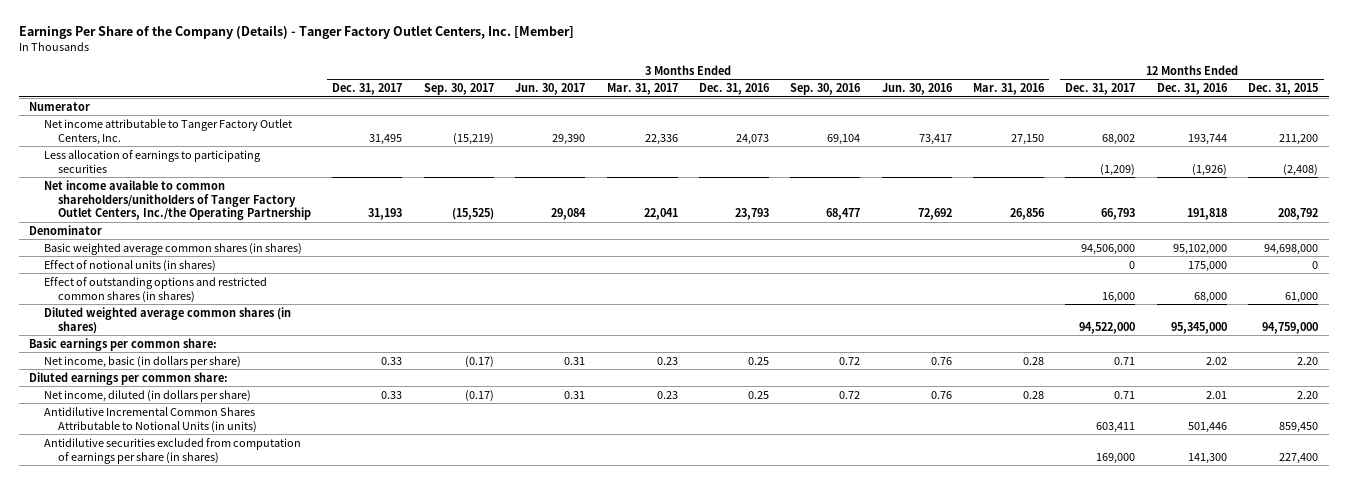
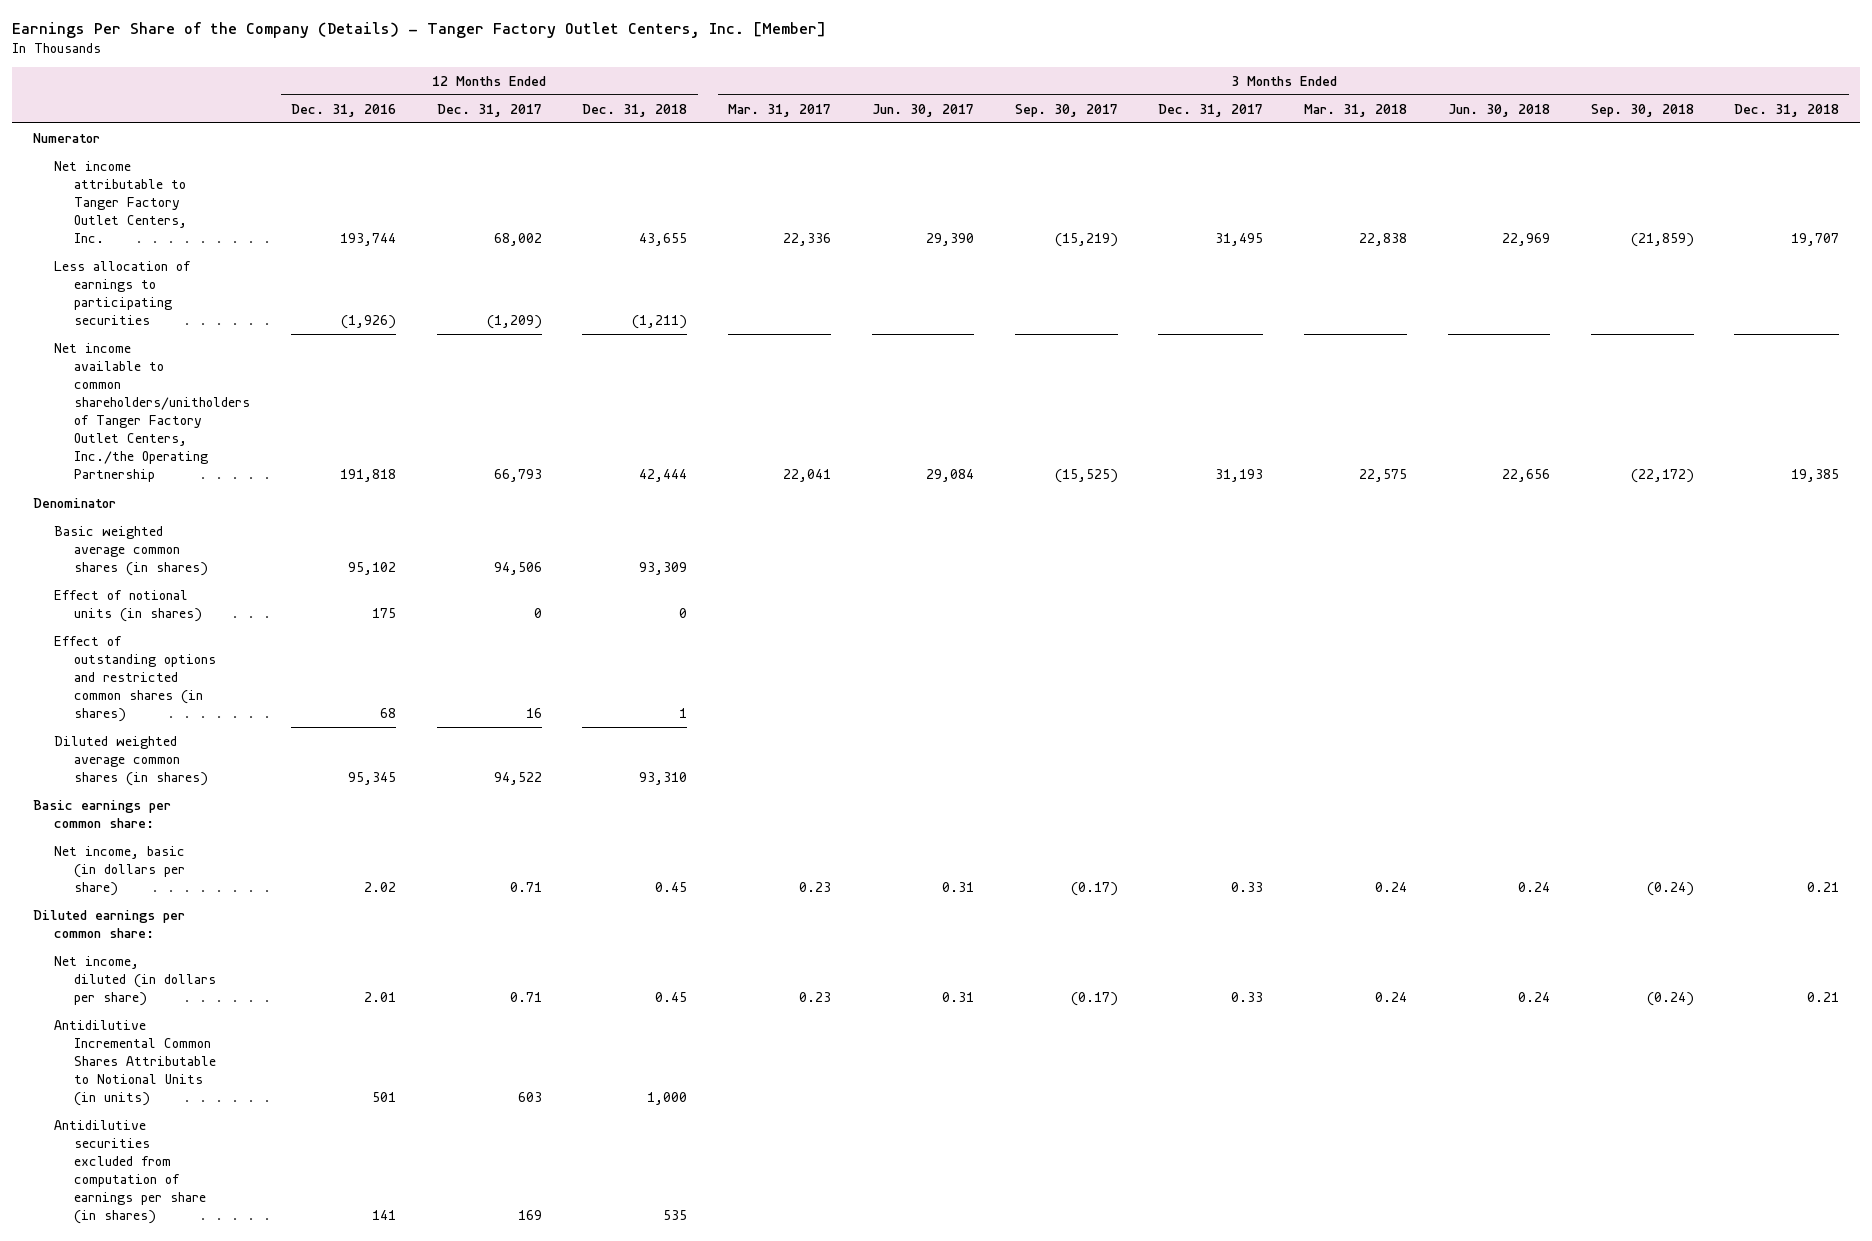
[698,83,770,96] Dec. 31, 2016 -> none
[790,83,862,96] Sep. 30, 2016 -> none
[881,83,953,96] Jun. 30, 2016 -> none
[973,83,1046,96] Mar. 31, 2016 -> none
[1248,83,1319,96] Dec. 31, 2015 -> none
none -> [582,103,688,117] Dec. 31, 2018
none -> [1304,103,1408,117] Mar. 31, 2018
none -> [1447,103,1550,117] Jun. 30, 2018
none -> [1590,103,1694,117] Sep. 30, 2018
none -> [1734,103,1840,117] Dec. 31, 2018
[1081,243,1136,255] 94,506,000 -> [493,561,542,575] 94,506
[1172,243,1227,255] 95,102,000 -> [347,561,396,575] 95,102
[1187,260,1227,272] 175,000 -> [371,607,396,618] 175
[1102,291,1136,303] 16,000 -> [525,708,542,719] 16
[1193,291,1227,303] 68,000 -> [379,708,396,719] 68
[1079,321,1136,334] 94,522,000 -> [493,771,542,785] 94,522
[1170,321,1227,334] 95,345,000 -> [347,771,396,785] 95,345
[1096,421,1136,433] 603,411 -> [517,1092,542,1103] 603
[1187,421,1227,433] 501,446 -> [371,1092,396,1103] 501
[1096,452,1136,464] 169,000 -> [517,1210,542,1221] 169
[1187,452,1227,464] 141,300 -> [371,1210,396,1221] 141

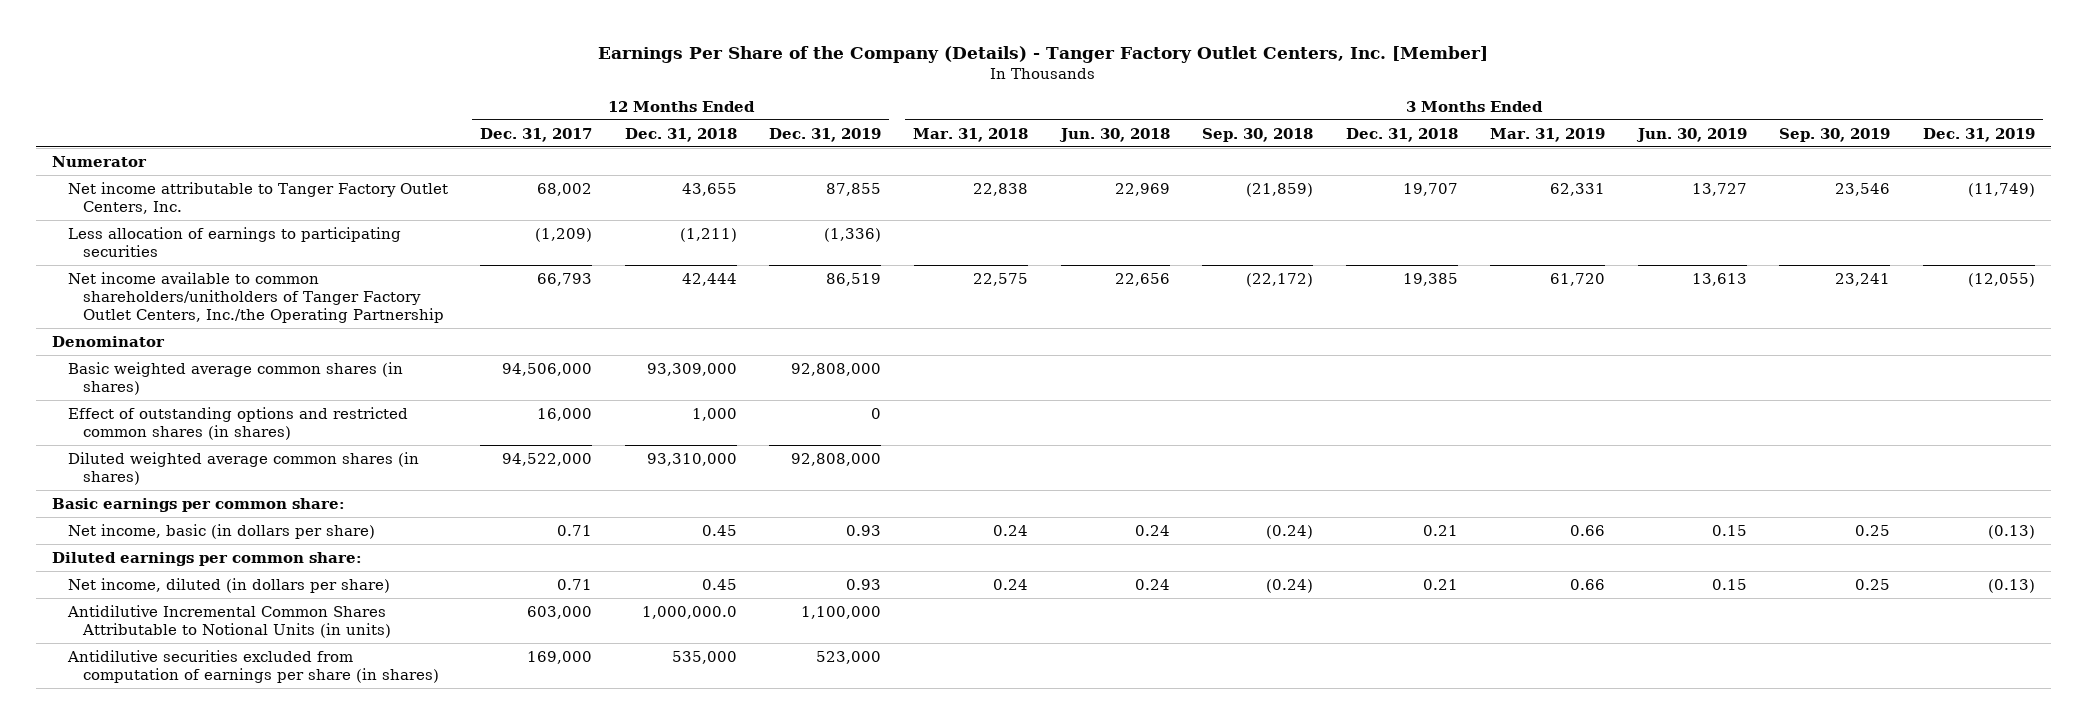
[290,103,396,117] Dec. 31, 2016 -> none
[728,103,832,117] Mar. 31, 2017 -> none
[871,103,974,117] Jun. 30, 2017 -> none
[1014,103,1118,117] Sep. 30, 2017 -> none
[1158,103,1264,117] Dec. 31, 2017 -> none
none -> [769,127,882,142] Dec. 31, 2019
none -> [1490,127,1606,142] Mar. 31, 2019
none -> [1635,127,1747,142] Jun. 30, 2019
none -> [1779,127,1891,142] Sep. 30, 2019
none -> [1922,127,2035,142] Dec. 31, 2019
[53,589,203,622] Effect of notional units (in shares) -> none
[493,561,542,575] 94,506 -> [502,362,593,376] 94,506,000
[639,561,688,575] 93,309 -> [646,362,737,376] 93,309,000
[525,708,542,719] 16 -> [537,407,593,421] 16,000
[679,708,688,719] 1 -> [691,407,737,421] 1,000
[493,771,542,785] 94,522 -> [502,452,593,466] 94,522,000
[639,771,688,785] 93,310 -> [646,452,737,466] 93,310,000
[517,1092,542,1103] 603 -> [527,605,593,619] 603,000
[647,1092,688,1106] 1,000 -> [641,605,737,619] 1,000,000.0
[517,1210,542,1221] 169 -> [527,650,593,664] 169,000
[663,1210,688,1221] 535 -> [671,650,737,664] 535,000

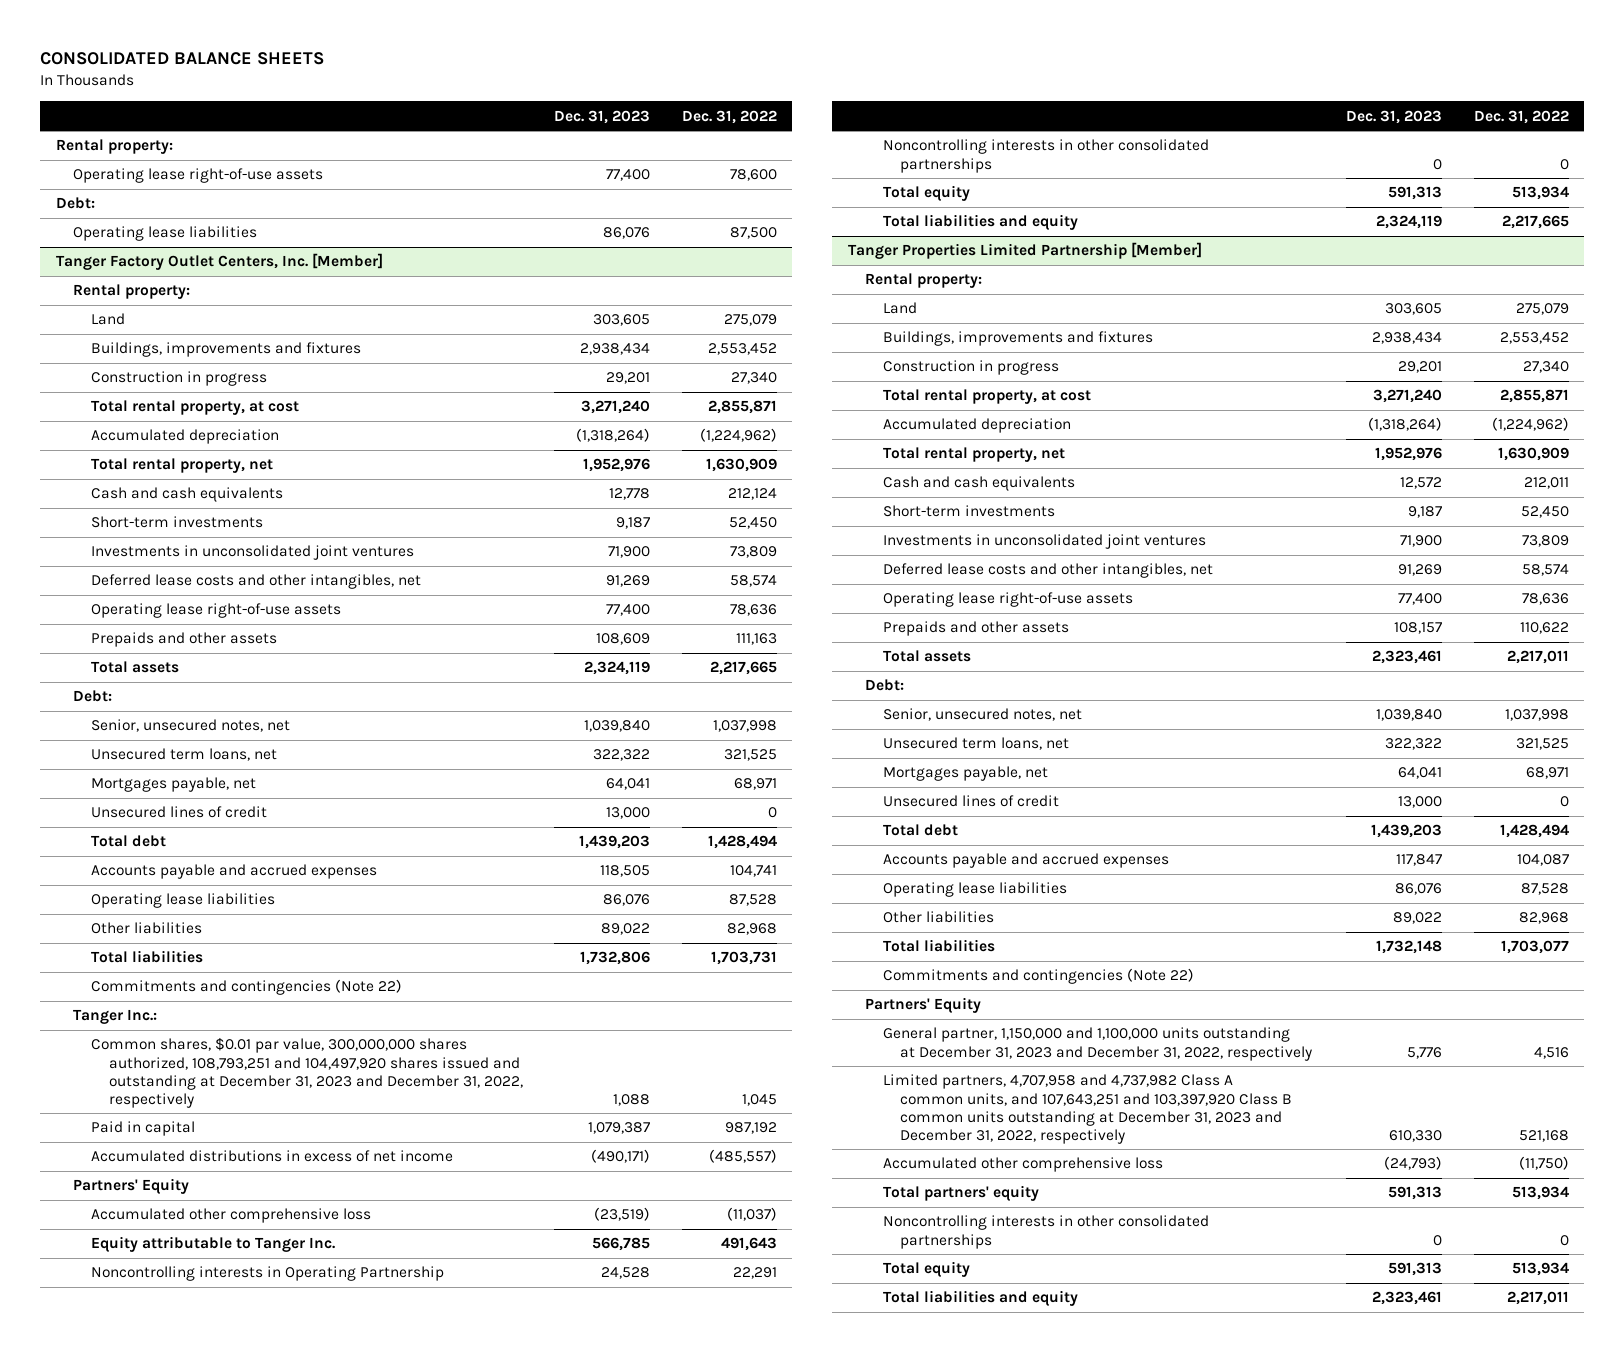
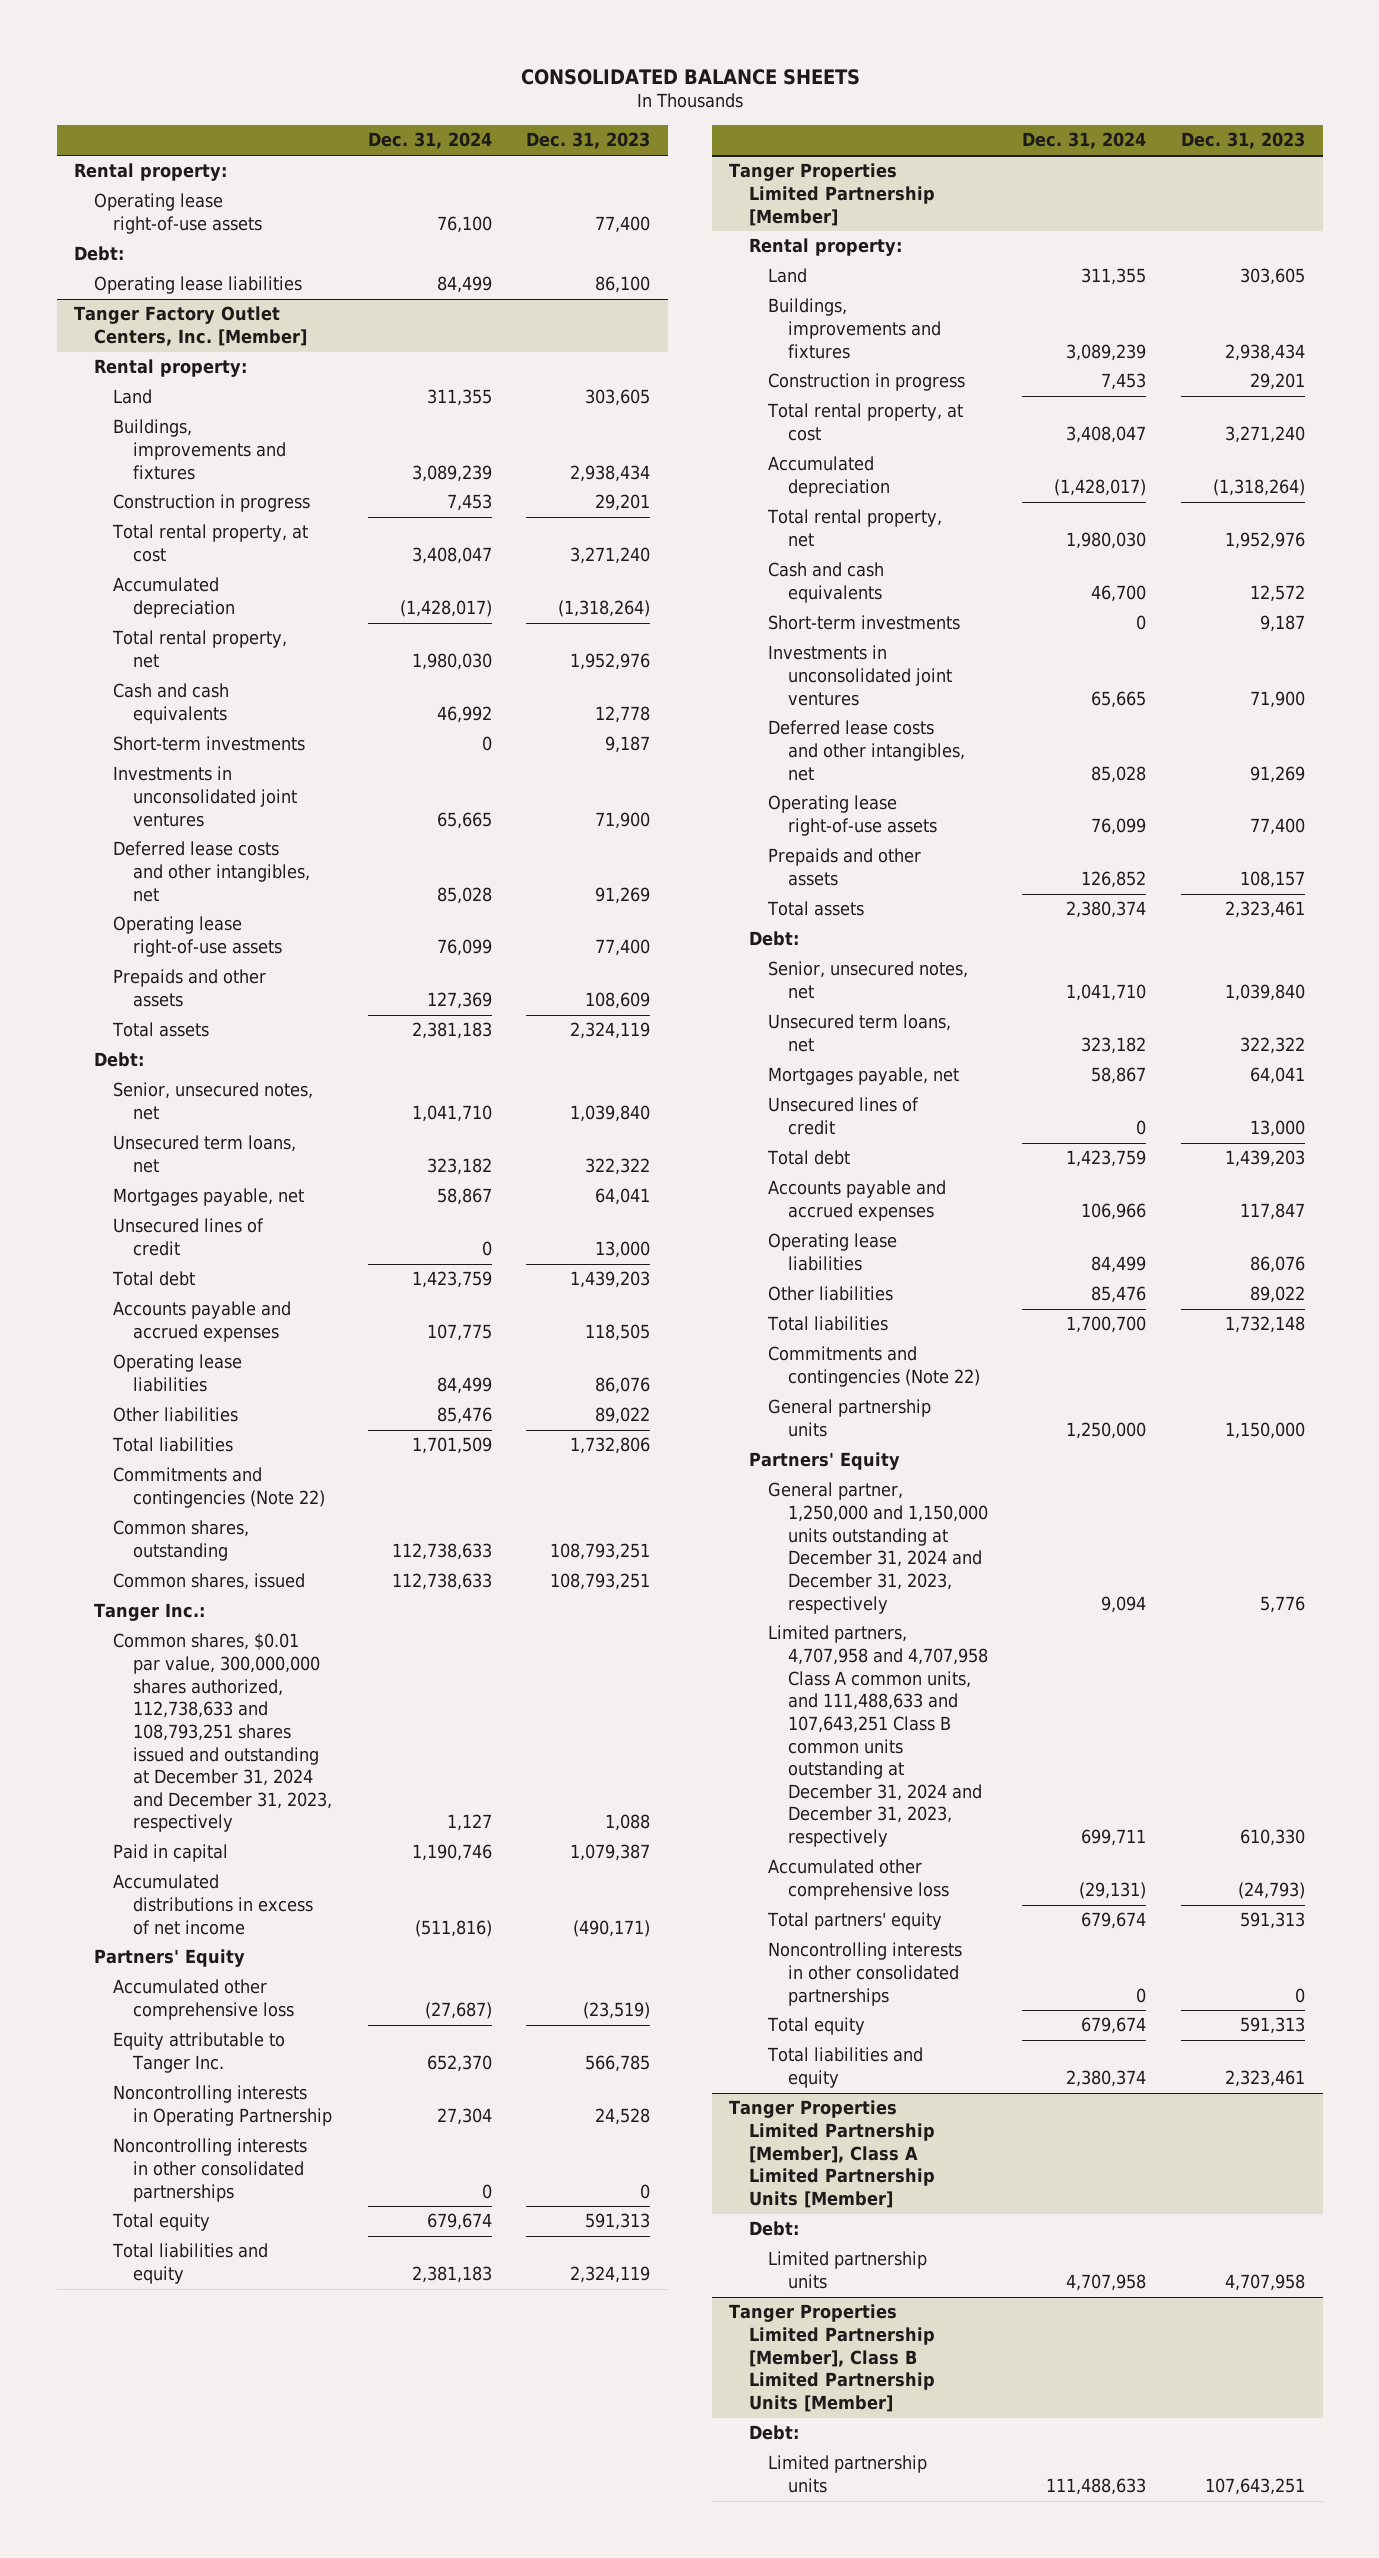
[681,109,777,124] Dec. 31, 2022 -> none
none -> [367,132,492,150] Dec. 31, 2024
[603,227,651,240] 86,076 -> [595,276,651,294] 86,100
none -> [113,1520,250,1562] Common shares, outstanding
none -> [113,1573,306,1591] Common shares, issued
[90,1037,523,1108] Common shares, $0.01 par value, 300,000,000 shares authorized, 108,793,251 and 104,497,920 shares issued and outstanding at December 31, 2023 and December 31, 2022, respectively -> [113,1633,332,1833] Common shares, $0.01 par value, 300,000,000 shares authorized, 112,738,633 and 108,793,251 shares issued and outstanding at December 31, 2024 and December 31, 2023, respectively
none -> [768,1399,932,1438] General partnership units
[882,1027,1313,1061] General partner, 1,150,000 and 1,100,000 units outstanding at December 31, 2023 and December 31, 2022, respectively -> [768,1482,988,1614] General partner, 1,250,000 and 1,150,000 units outstanding at December 31, 2024 and December 31, 2023, respectively
[882,1074,1293,1144] Limited partners, 4,707,958 and 4,737,982 Class A common units, and 107,643,251 and 103,397,920 Class B common units outstanding at December 31, 2023 and December 31, 2022, respectively -> [768,1625,988,1848] Limited partners, 4,707,958 and 4,707,958 Class A common units, and 111,488,633 and 107,643,251 Class B common units outstanding at December 31, 2024 and December 31, 2023, respectively
none -> [728,2100,935,2208] Tanger Properties Limited Partnership [Member], Class A Limited Partnership Units [Member]
none -> [748,2221,799,2237] Debt:
none -> [768,2251,928,2290] Limited partnership units
none -> [728,2304,935,2412] Tanger Properties Limited Partnership [Member], Class B Limited Partnership Units [Member]
none -> [748,2425,799,2441] Debt:
none -> [768,2455,928,2494] Limited partnership units

